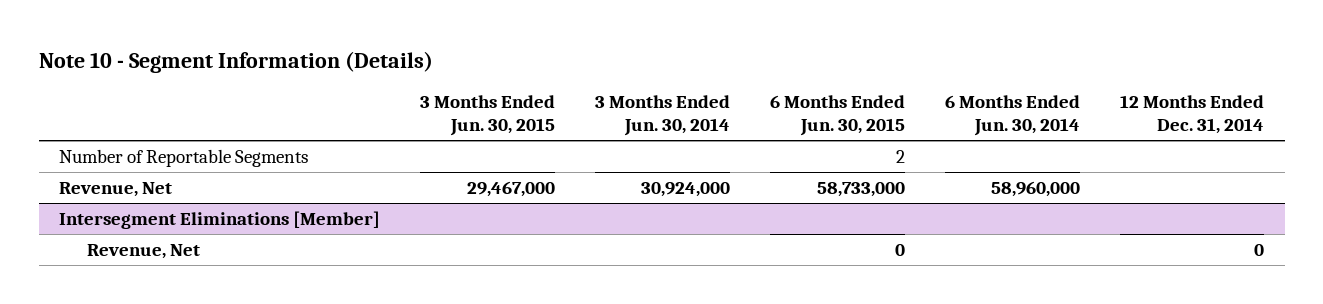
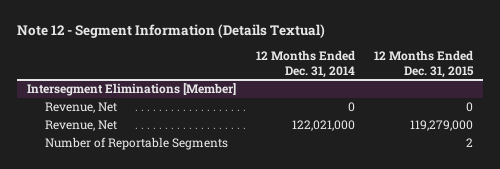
[38,50,433,73] Note 10 - Segment Information (Details) -> [16,24,325,39] Note 12 - Segment Information (Details Textual)
[419,95,555,137] 3 Months Ended Jun. 30, 2015 -> none
[595,95,731,137] 3 Months Ended Jun. 30, 2014 -> none
[770,95,906,137] 6 Months Ended Jun. 30, 2015 -> none
[945,95,1081,137] 6 Months Ended Jun. 30, 2014 -> none
none -> [374,50,475,78] 12 Months Ended Dec. 31, 2015
[58,148,308,167] Number of Reportable Segments -> none
[58,181,172,197] Revenue, Net -> none
none -> [44,120,117,132] Revenue, Net
none -> [44,137,228,151] Number of Reportable Segments

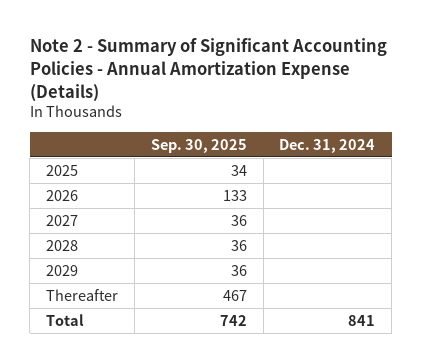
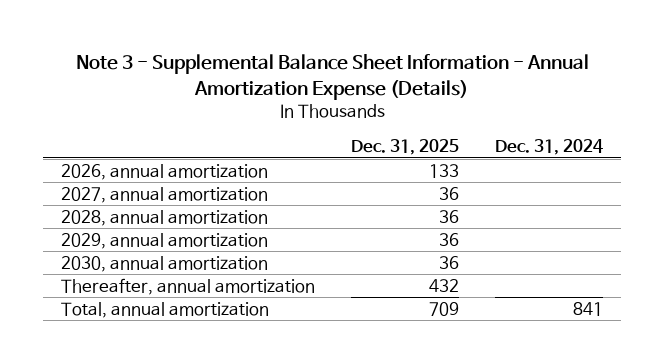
[29,38,387,102] Note 2 - Summary of Significant Accounting Policies - Annual Amortization Expense (Details) -> [75,54,589,100] Note 3 - Supplemental Balance Sheet Information - Annual Amortization Expense (Details)
[150,138,247,153] Sep. 30, 2025 -> none
none -> [350,138,459,155] Dec. 31, 2025
[46,164,79,176] 2025 -> none
[46,288,119,301] Thereafter -> none
[46,189,79,201] 2026 -> [61,163,269,180] 2026, annual amortization
[46,214,79,226] 2027 -> [61,186,269,203] 2027, annual amortization
[46,239,79,251] 2028 -> [61,209,269,226] 2028, annual amortization
[46,264,79,276] 2029 -> [61,232,269,249] 2029, annual amortization
none -> [61,255,269,272] 2030, annual amortization
none -> [61,277,316,295] Thereafter, annual amortization
[46,313,85,326] Total -> [61,301,270,318] Total, annual amortization

